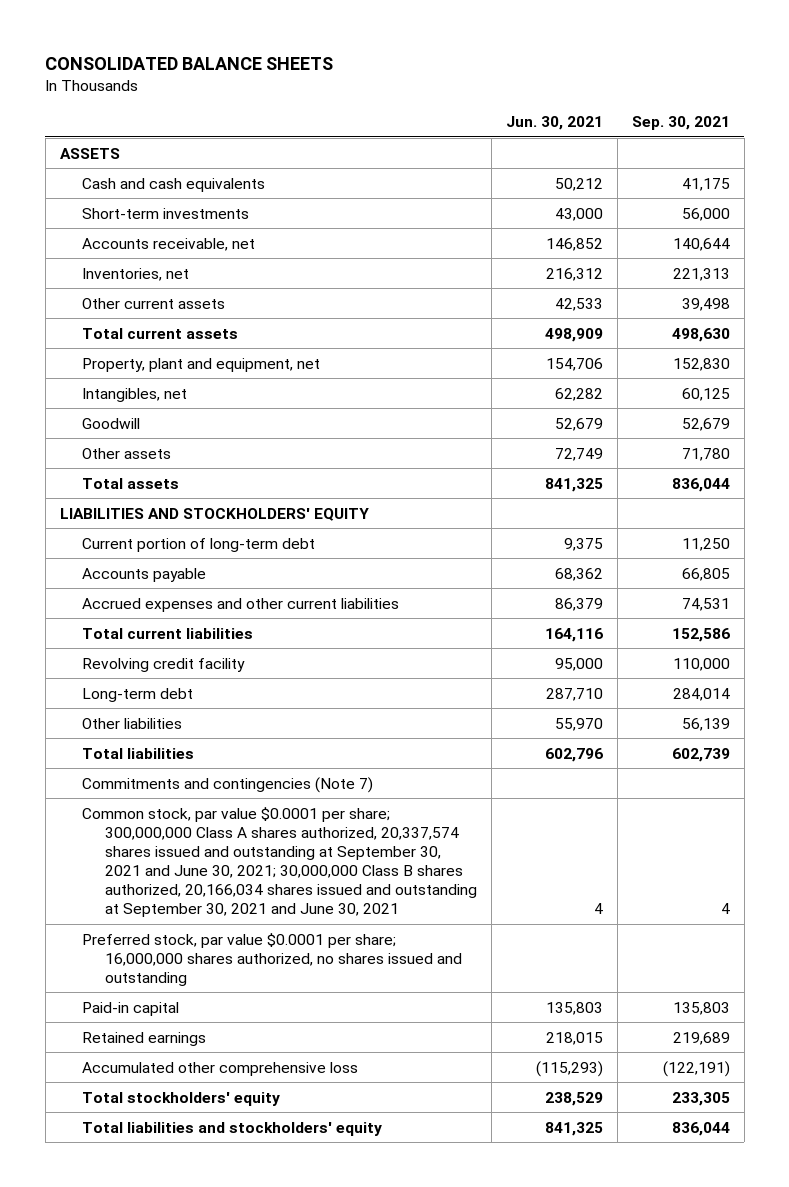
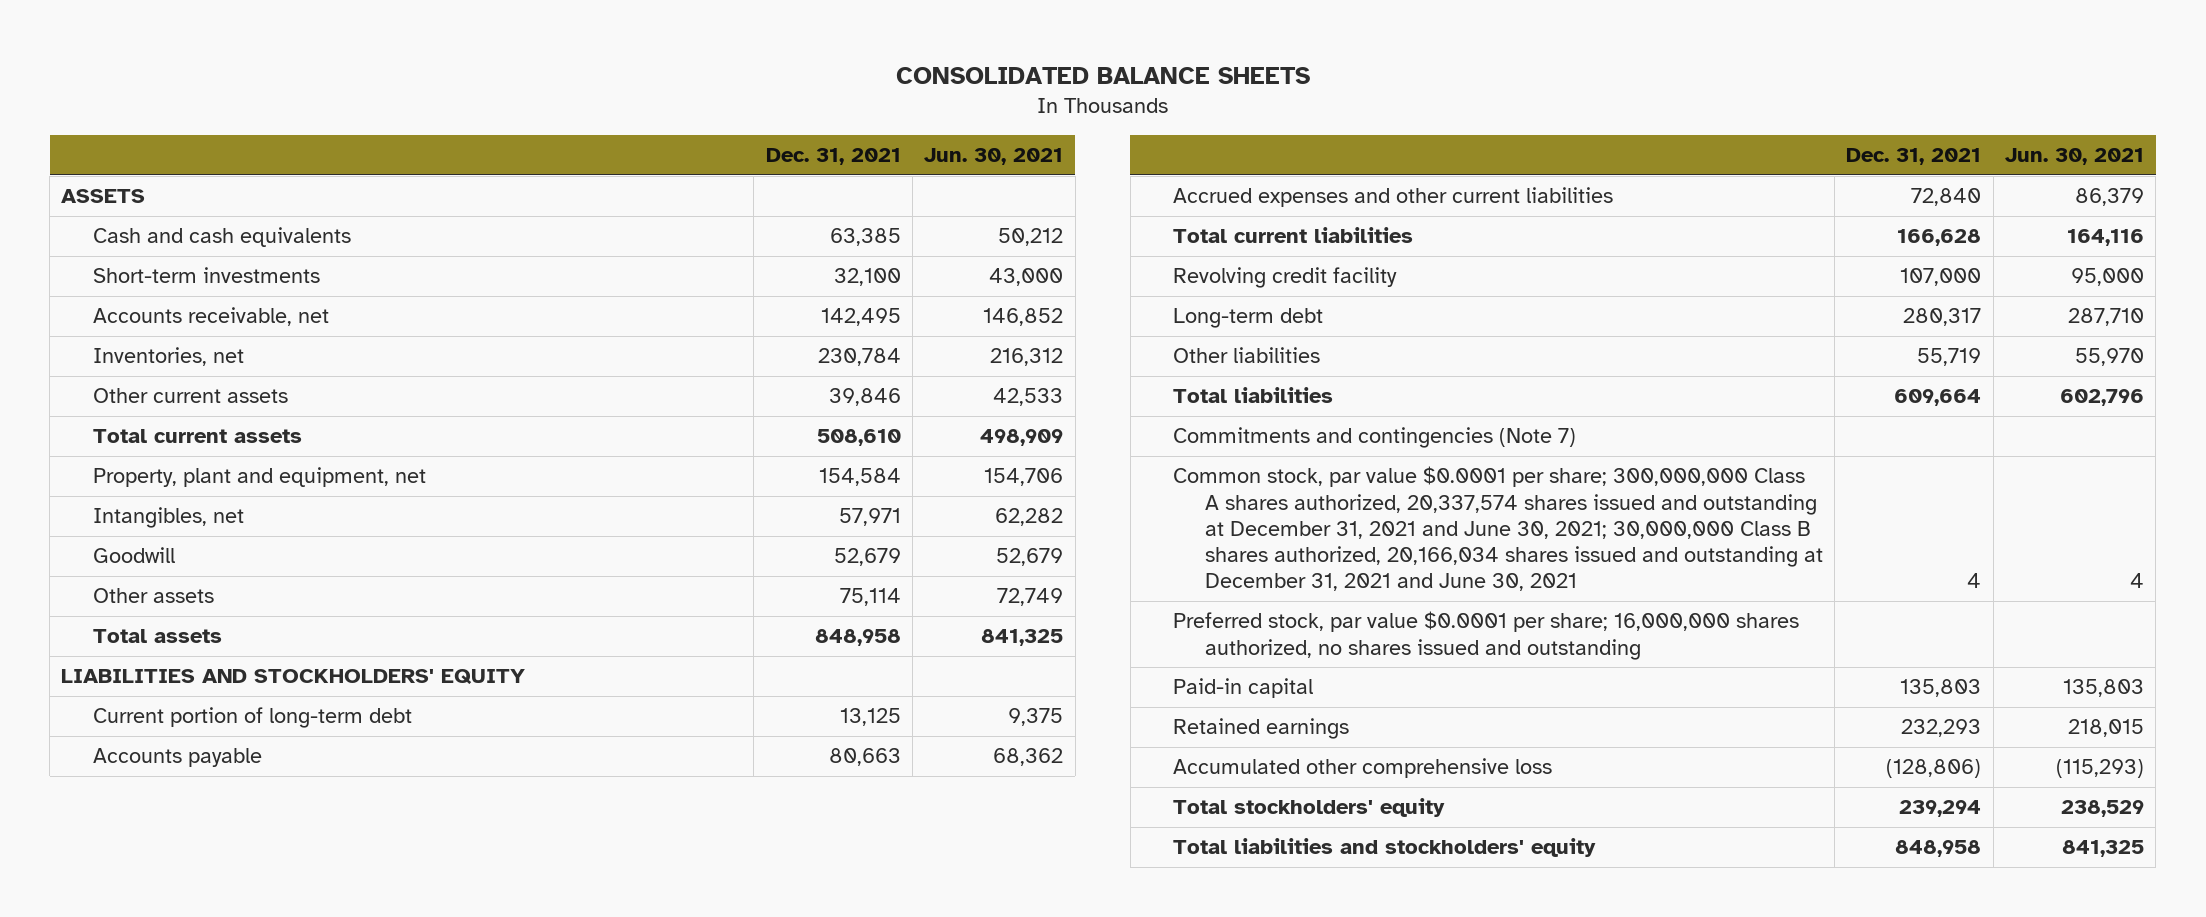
[631,116,730,131] Sep. 30, 2021 -> none
none -> [765,148,901,166] Dec. 31, 2021
[82,806,478,917] Common stock, par value $0.0001 per share; 300,000,000 Class A shares authorized, 20,337,574 shares issued and outstanding at September 30, 2021 and June 30, 2021; 30,000,000 Class B shares authorized, 20,166,034 shares issued and outstanding at September 30, 2021 and June 30, 2021 -> [1173,466,1823,592] Common stock, par value $0.0001 per share; 300,000,000 Class A shares authorized, 20,337,574 shares issued and outstanding at December 31, 2021 and June 30, 2021; 30,000,000 Class B shares authorized, 20,166,034 shares issued and outstanding at December 31, 2021 and June 30, 2021

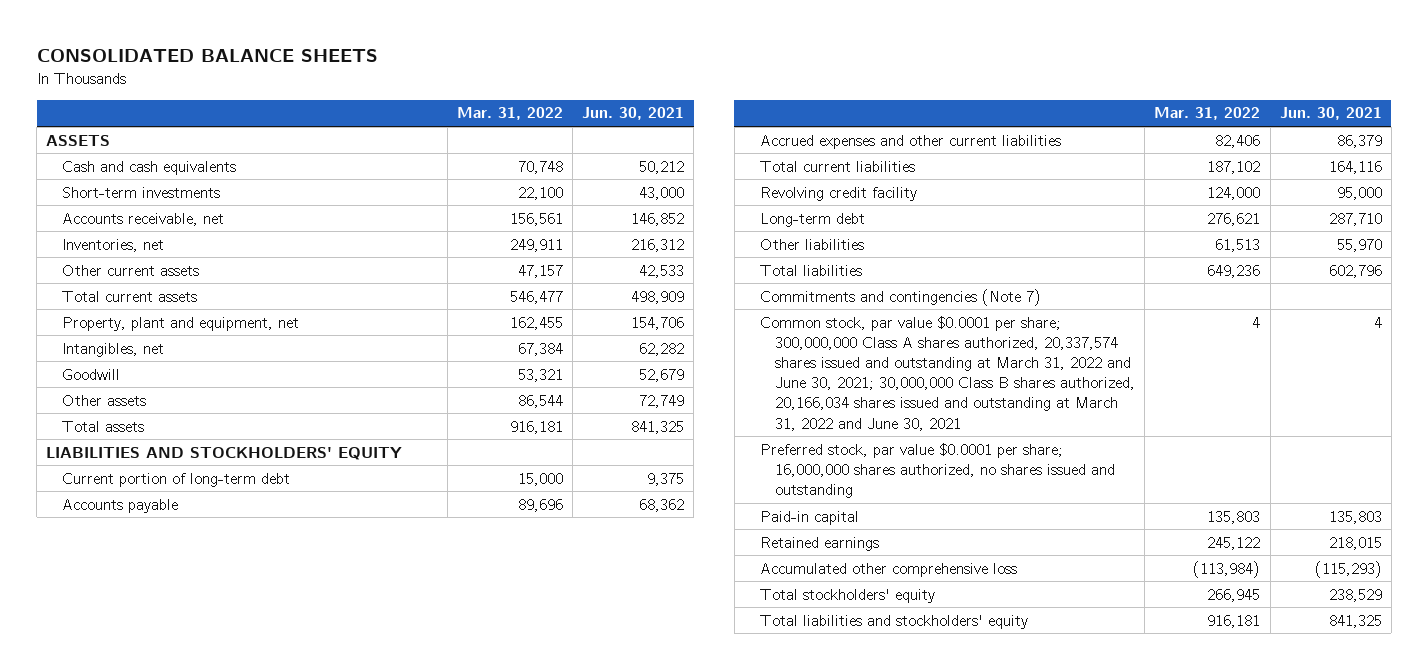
[765,148,901,166] Dec. 31, 2021 -> none
none -> [456,107,563,121] Mar. 31, 2022
[1173,466,1823,592] Common stock, par value $0.0001 per share; 300,000,000 Class A shares authorized, 20,337,574 shares issued and outstanding at December 31, 2021 and June 30, 2021; 30,000,000 Class B shares authorized, 20,166,034 shares issued and outstanding at December 31, 2021 and June 30, 2021 -> [759,315,1136,431] Common stock, par value $0.0001 per share; 300,000,000 Class A shares authorized, 20,337,574 shares issued and outstanding at March 31, 2022 and June 30, 2021; 30,000,000 Class B shares authorized, 20,166,034 shares issued and outstanding at March 31, 2022 and June 30, 2021

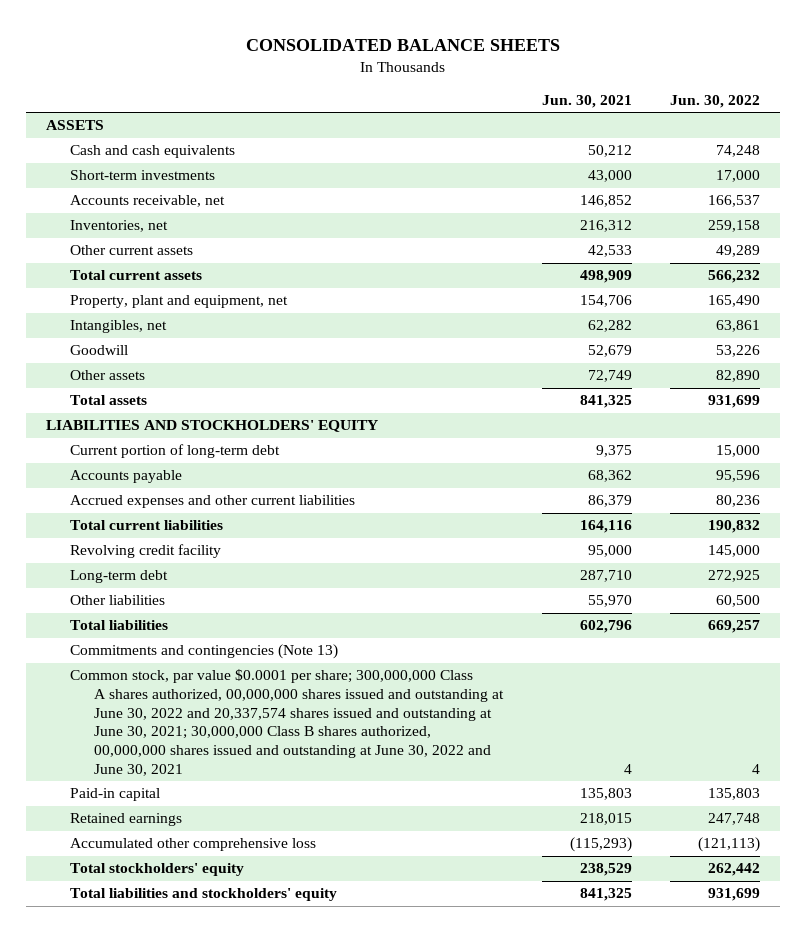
[456,107,563,121] Mar. 31, 2022 -> none
none -> [670,94,761,108] Jun. 30, 2022
[759,442,1116,499] Preferred stock, par value $0.0001 per share; 16,000,000 shares authorized, no shares issued and outstanding -> none
[759,288,1041,306] Commitments and contingencies (Note 7) -> [69,644,338,660] Commitments and contingencies (Note 13)
[759,315,1136,431] Common stock, par value $0.0001 per share; 300,000,000 Class A shares authorized, 20,337,574 shares issued and outstanding at March 31, 2022 and June 30, 2021; 30,000,000 Class B shares authorized, 20,166,034 shares issued and outstanding at March 31, 2022 and June 30, 2021 -> [69,669,505,776] Common stock, par value $0.0001 per share; 300,000,000 Class A shares authorized, 00,000,000 shares issued and outstanding at June 30, 2022 and 20,337,574 shares issued and outstanding at June 30, 2021; 30,000,000 Class B shares authorized, 00,000,000 shares issued and outstanding at June 30, 2022 and June 30, 2021

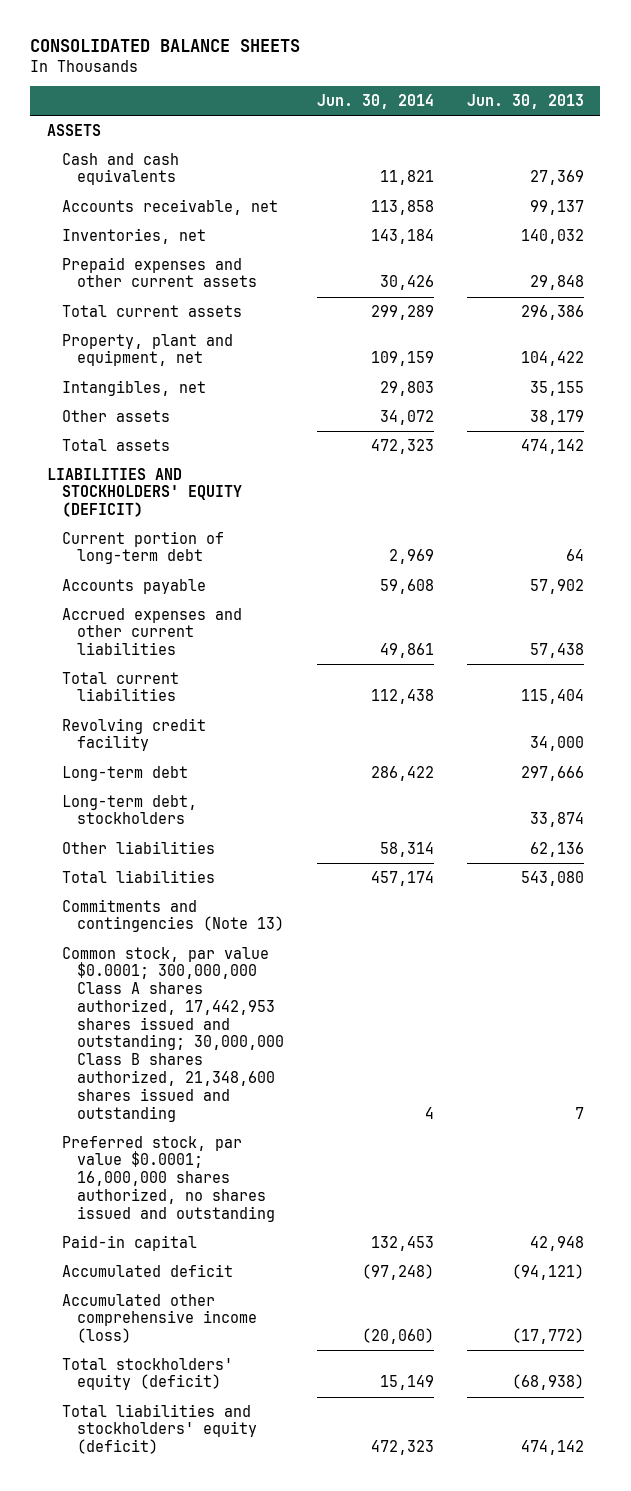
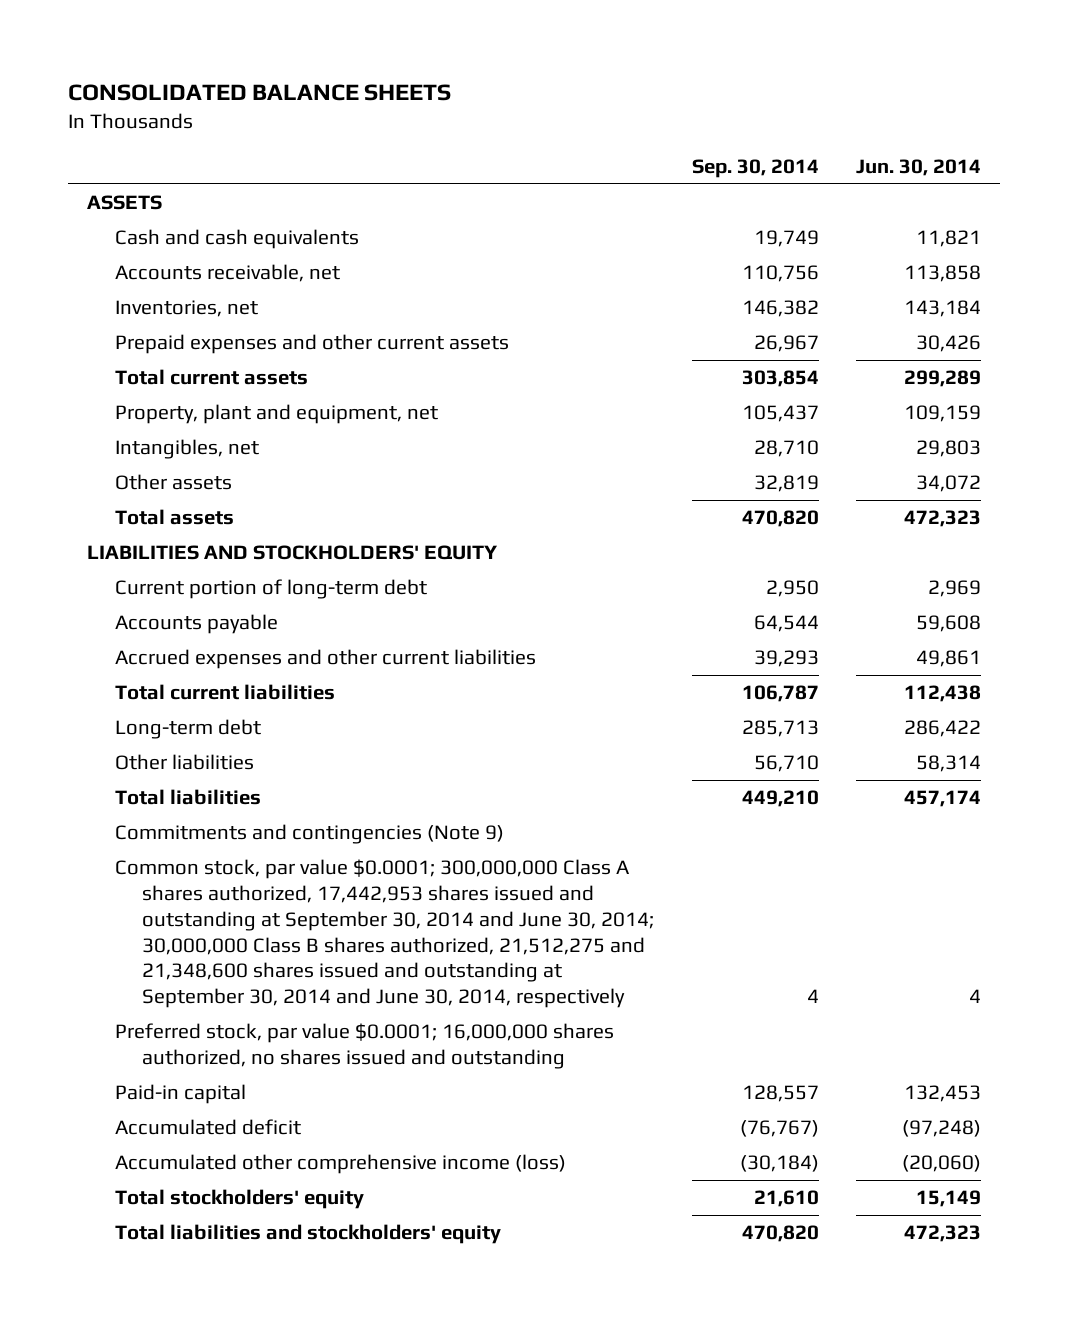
[466,93,584,109] Jun. 30, 2013 -> none
none -> [691,158,819,178] Sep. 30, 2014
[46,467,242,518] LIABILITIES AND STOCKHOLDERS' EQUITY (DEFICIT) -> [86,545,498,561] LIABILITIES AND STOCKHOLDERS' EQUITY
[61,717,206,752] Revolving credit facility -> none
[61,794,197,825] Long-term debt, stockholders -> none
[61,898,284,933] Commitments and contingencies (Note 13) -> [114,824,504,845] Commitments and contingencies (Note 9)
[61,946,284,1122] Common stock, par value $0.0001; 300,000,000 Class A shares authorized, 17,442,953 shares issued and outstanding; 30,000,000 Class B shares authorized, 21,348,600 shares issued and outstanding -> [114,859,655,1009] Common stock, par value $0.0001; 300,000,000 Class A shares authorized, 17,442,953 shares issued and outstanding at September 30, 2014 and June 30, 2014; 30,000,000 Class B shares authorized, 21,512,275 and 21,348,600 shares issued and outstanding at September 30, 2014 and June 30, 2014, respectively
[61,1357,233,1391] Total stockholders' equity (deficit) -> [114,1189,364,1210] Total stockholders' equity
[61,1403,257,1455] Total liabilities and stockholders' equity (deficit) -> [114,1224,501,1245] Total liabilities and stockholders' equity

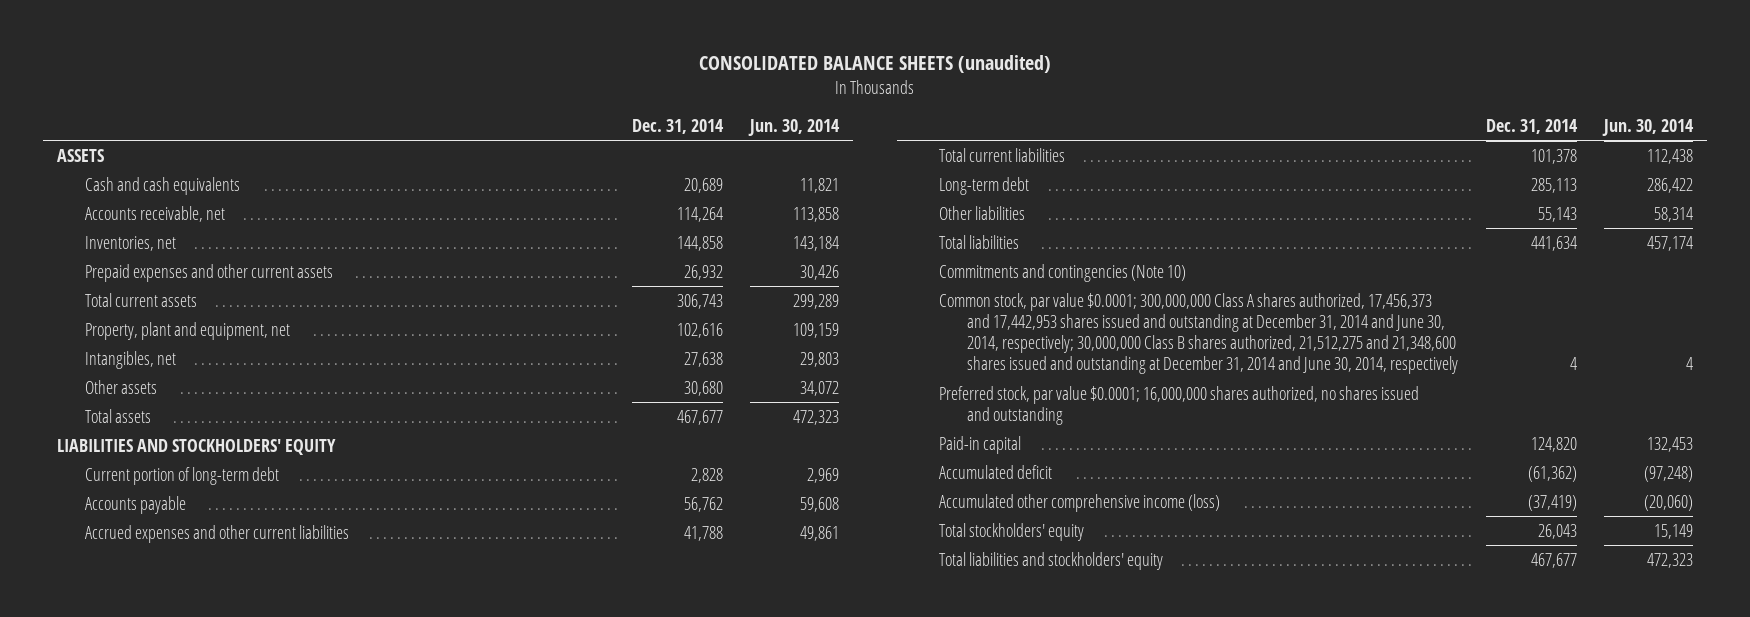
[68,84,452,102] CONSOLIDATED BALANCE SHEETS -> [699,55,1052,74] CONSOLIDATED BALANCE SHEETS (unaudited)
[691,158,819,178] Sep. 30, 2014 -> none
none -> [631,119,724,135] Dec. 31, 2014
[114,824,504,845] Commitments and contingencies (Note 9) -> [938,263,1186,282] Commitments and contingencies (Note 10)
[114,859,655,1009] Common stock, par value $0.0001; 300,000,000 Class A shares authorized, 17,442,953 shares issued and outstanding at September 30, 2014 and June 30, 2014; 30,000,000 Class B shares authorized, 21,512,275 and 21,348,600 shares issued and outstanding at September 30, 2014 and June 30, 2014, respectively -> [938,292,1458,375] Common stock, par value $0.0001; 300,000,000 Class A shares authorized, 17,456,373 and 17,442,953 shares issued and outstanding at December 31, 2014 and June 30, 2014, respectively; 30,000,000 Class B shares authorized, 21,512,275 and 21,348,600 shares issued and outstanding at December 31, 2014 and June 30, 2014, respectively

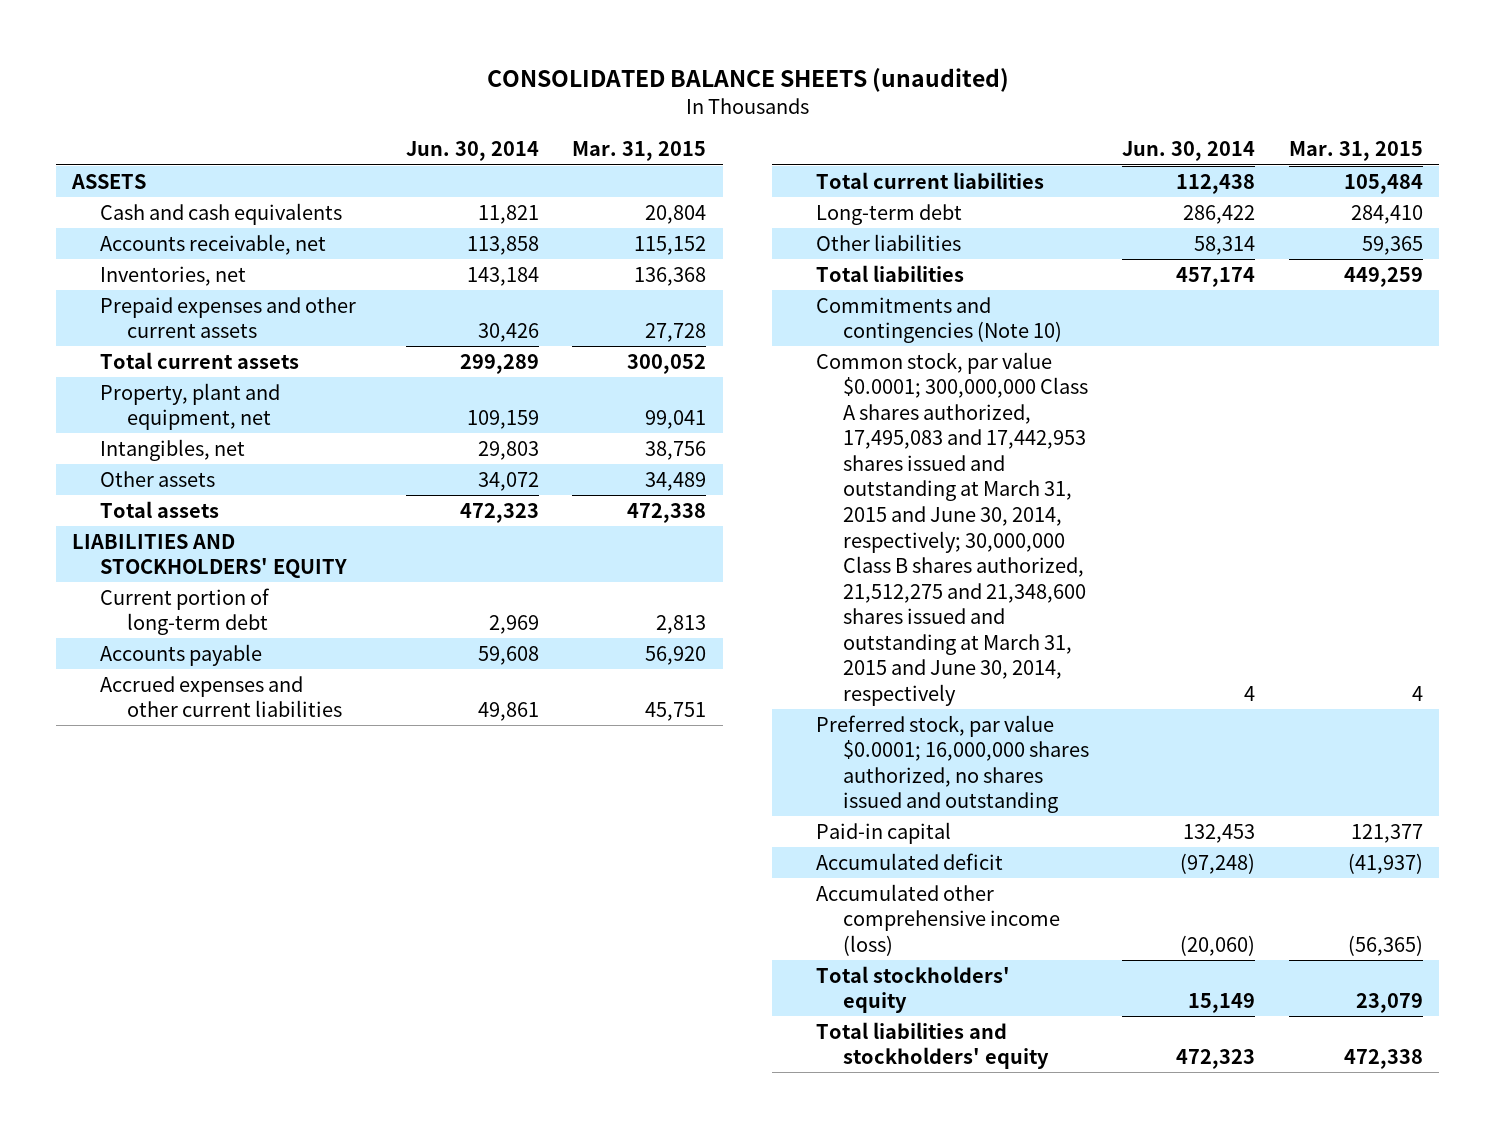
[631,119,724,135] Dec. 31, 2014 -> none
none -> [572,141,707,162] Mar. 31, 2015
[938,292,1458,375] Common stock, par value $0.0001; 300,000,000 Class A shares authorized, 17,456,373 and 17,442,953 shares issued and outstanding at December 31, 2014 and June 30, 2014, respectively; 30,000,000 Class B shares authorized, 21,512,275 and 21,348,600 shares issued and outstanding at December 31, 2014 and June 30, 2014, respectively -> [816,351,1089,706] Common stock, par value $0.0001; 300,000,000 Class A shares authorized, 17,495,083 and 17,442,953 shares issued and outstanding at March 31, 2015 and June 30, 2014, respectively; 30,000,000 Class B shares authorized, 21,512,275 and 21,348,600 shares issued and outstanding at March 31, 2015 and June 30, 2014, respectively

